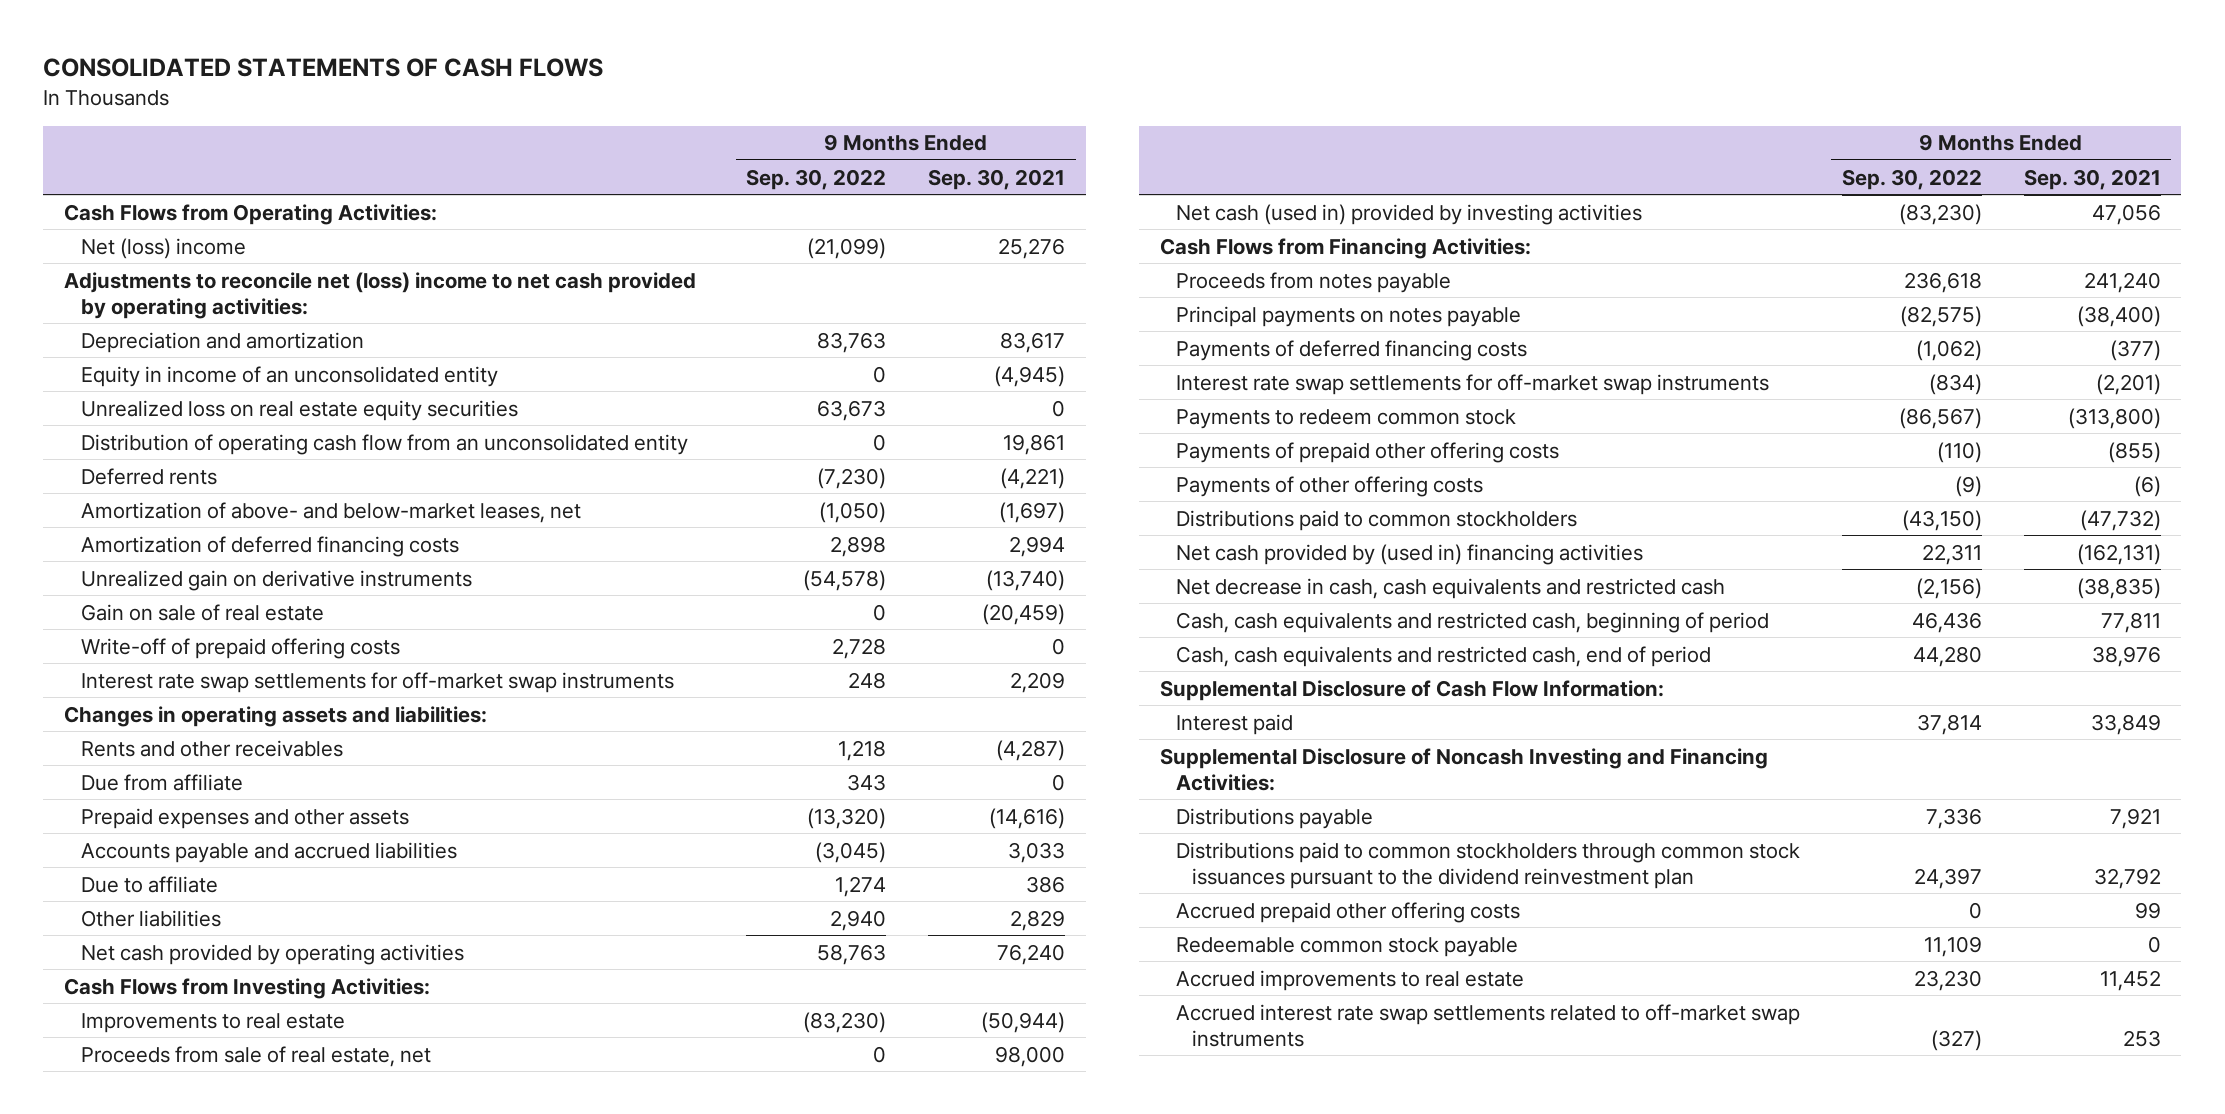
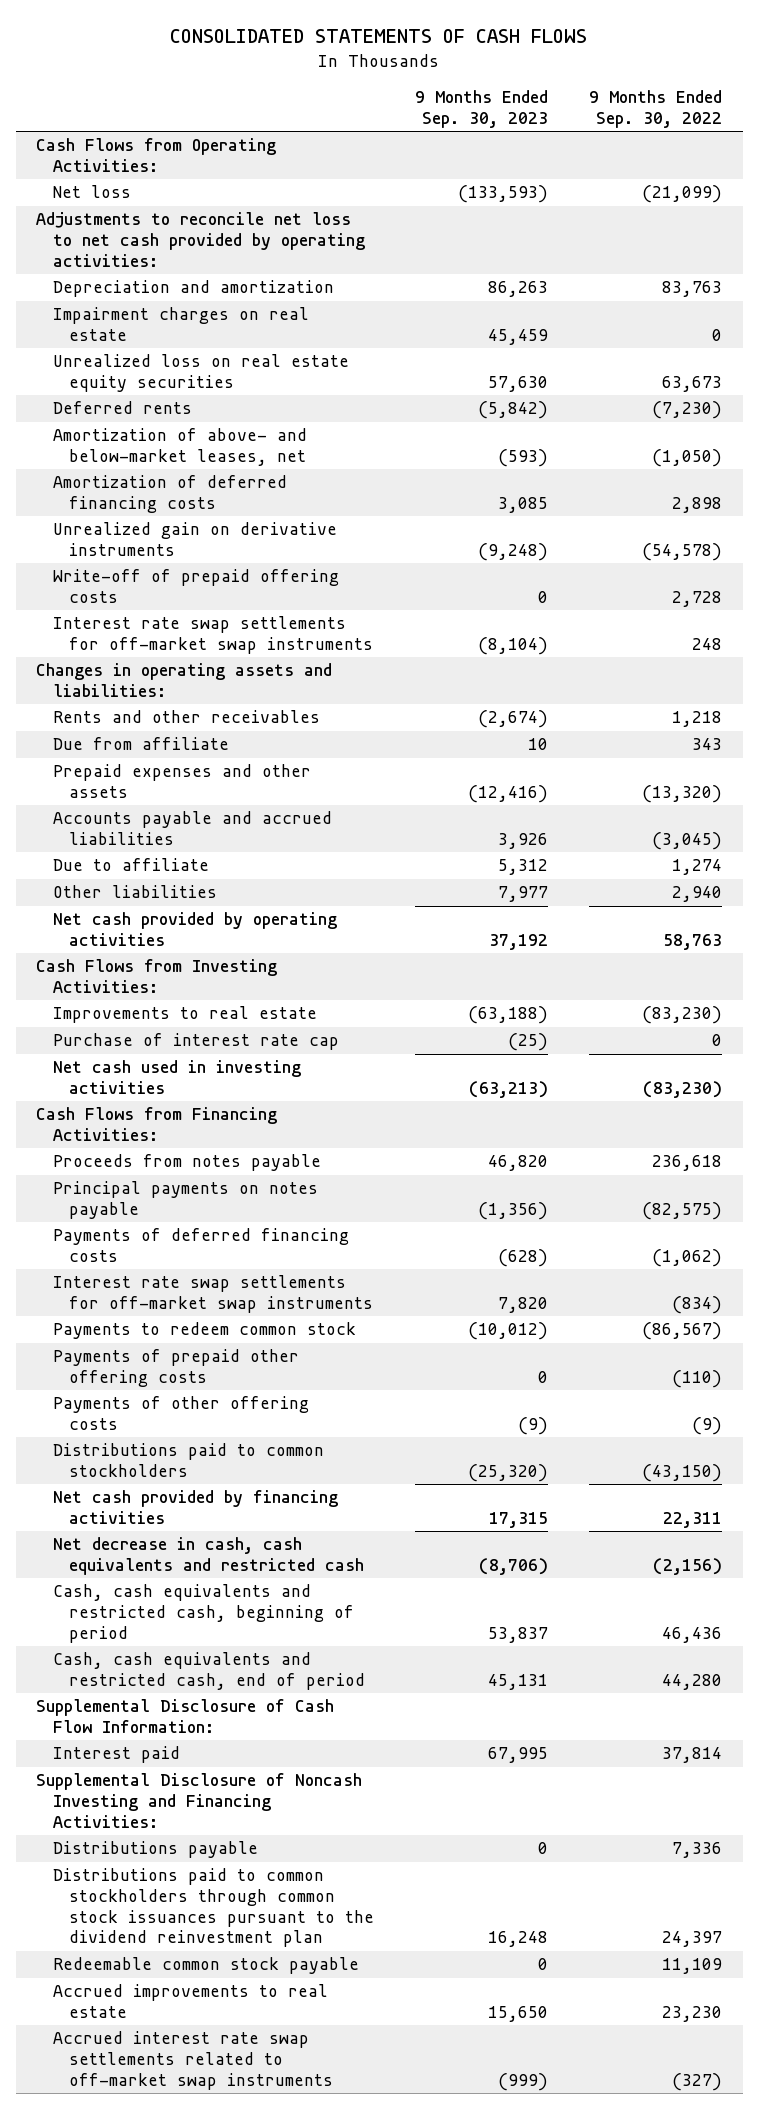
[928,168,1066,190] Sep. 30, 2021 -> none
none -> [415,90,549,129] 9 Months Ended Sep. 30, 2023
[80,237,246,259] Net (loss) income -> [52,185,131,199] Net loss
[64,271,697,319] Adjustments to reconcile net (loss) income to net cash provided by operating activities: -> [36,212,365,267] Adjustments to reconcile net loss to net cash provided by operating activities:
[80,365,498,387] Equity in income of an unconsolidated entity -> none
none -> [52,307,309,341] Impairment charges on real estate
[80,433,688,455] Distribution of operating cash flow from an unconsolidated entity -> none
[80,603,324,621] Gain on sale of real estate -> none
[80,1045,431,1067] Proceeds from sale of real estate, net -> none
none -> [52,1033,339,1051] Purchase of interest rate cap
[1175,203,1642,225] Net cash (used in) provided by investing activities -> [52,1060,301,1094] Net cash used in investing activities
[1175,543,1643,565] Net cash provided by (used in) financing activities -> [52,1490,338,1524] Net cash provided by financing activities
[1175,901,1520,923] Accrued prepaid other offering costs -> none

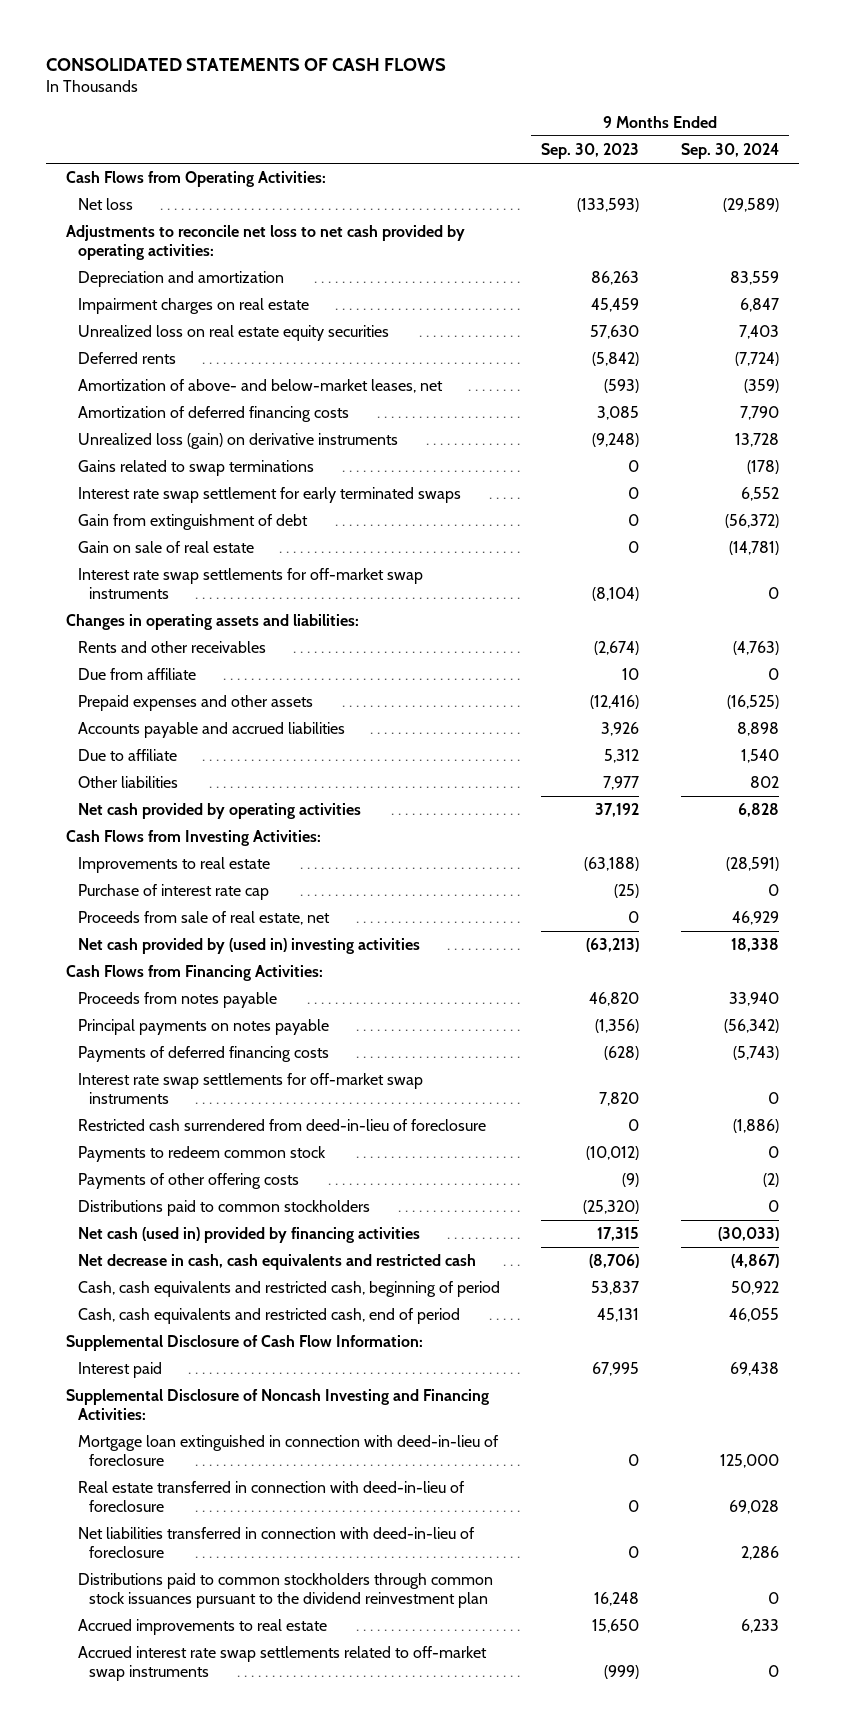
[589,90,723,129] 9 Months Ended Sep. 30, 2022 -> none
none -> [680,143,779,160] Sep. 30, 2024
[52,569,339,603] Write-off of prepaid offering costs -> none
[52,522,337,556] Unrealized gain on derivative instruments -> [77,433,398,450] Unrealized loss (gain) on derivative instruments
none -> [77,460,314,477] Gains related to swap terminations
none -> [77,487,461,504] Interest rate swap settlement for early terminated swaps
none -> [77,514,308,531] Gain from extinguishment of debt
none -> [77,541,254,554] Gain on sale of real estate
none -> [77,911,330,926] Proceeds from sale of real estate, net
[52,1060,301,1094] Net cash used in investing activities -> [77,938,420,955] Net cash provided by (used in) investing activities
none -> [77,1119,486,1132] Restricted cash surrendered from deed-in-lieu of foreclosure
[52,1349,299,1387] Payments of prepaid other offering costs -> none
[52,1490,338,1524] Net cash provided by financing activities -> [77,1227,420,1244] Net cash (used in) provided by financing activities
[52,1841,258,1859] Distributions payable -> none
none -> [77,1435,499,1467] Mortgage loan extinguished in connection with deed-in-lieu of foreclosure
none -> [77,1481,465,1513] Real estate transferred in connection with deed-in-lieu of foreclosure
none -> [77,1527,475,1559] Net liabilities transferred in connection with deed-in-lieu of foreclosure
[52,1957,359,1975] Redeemable common stock payable -> none

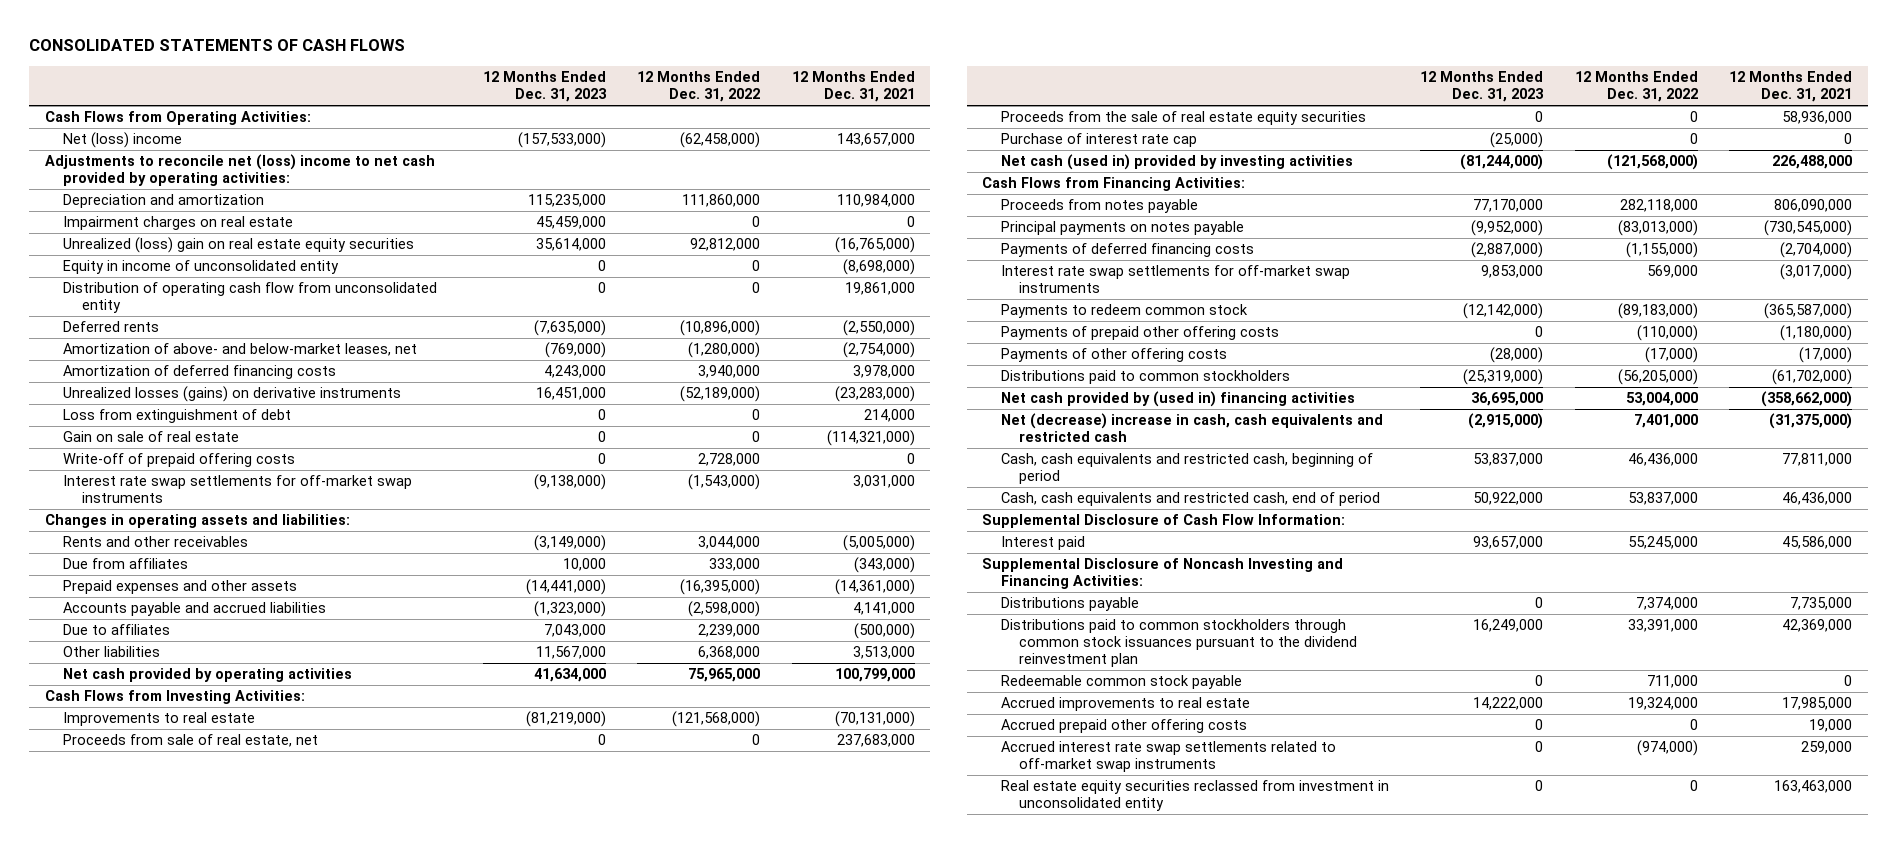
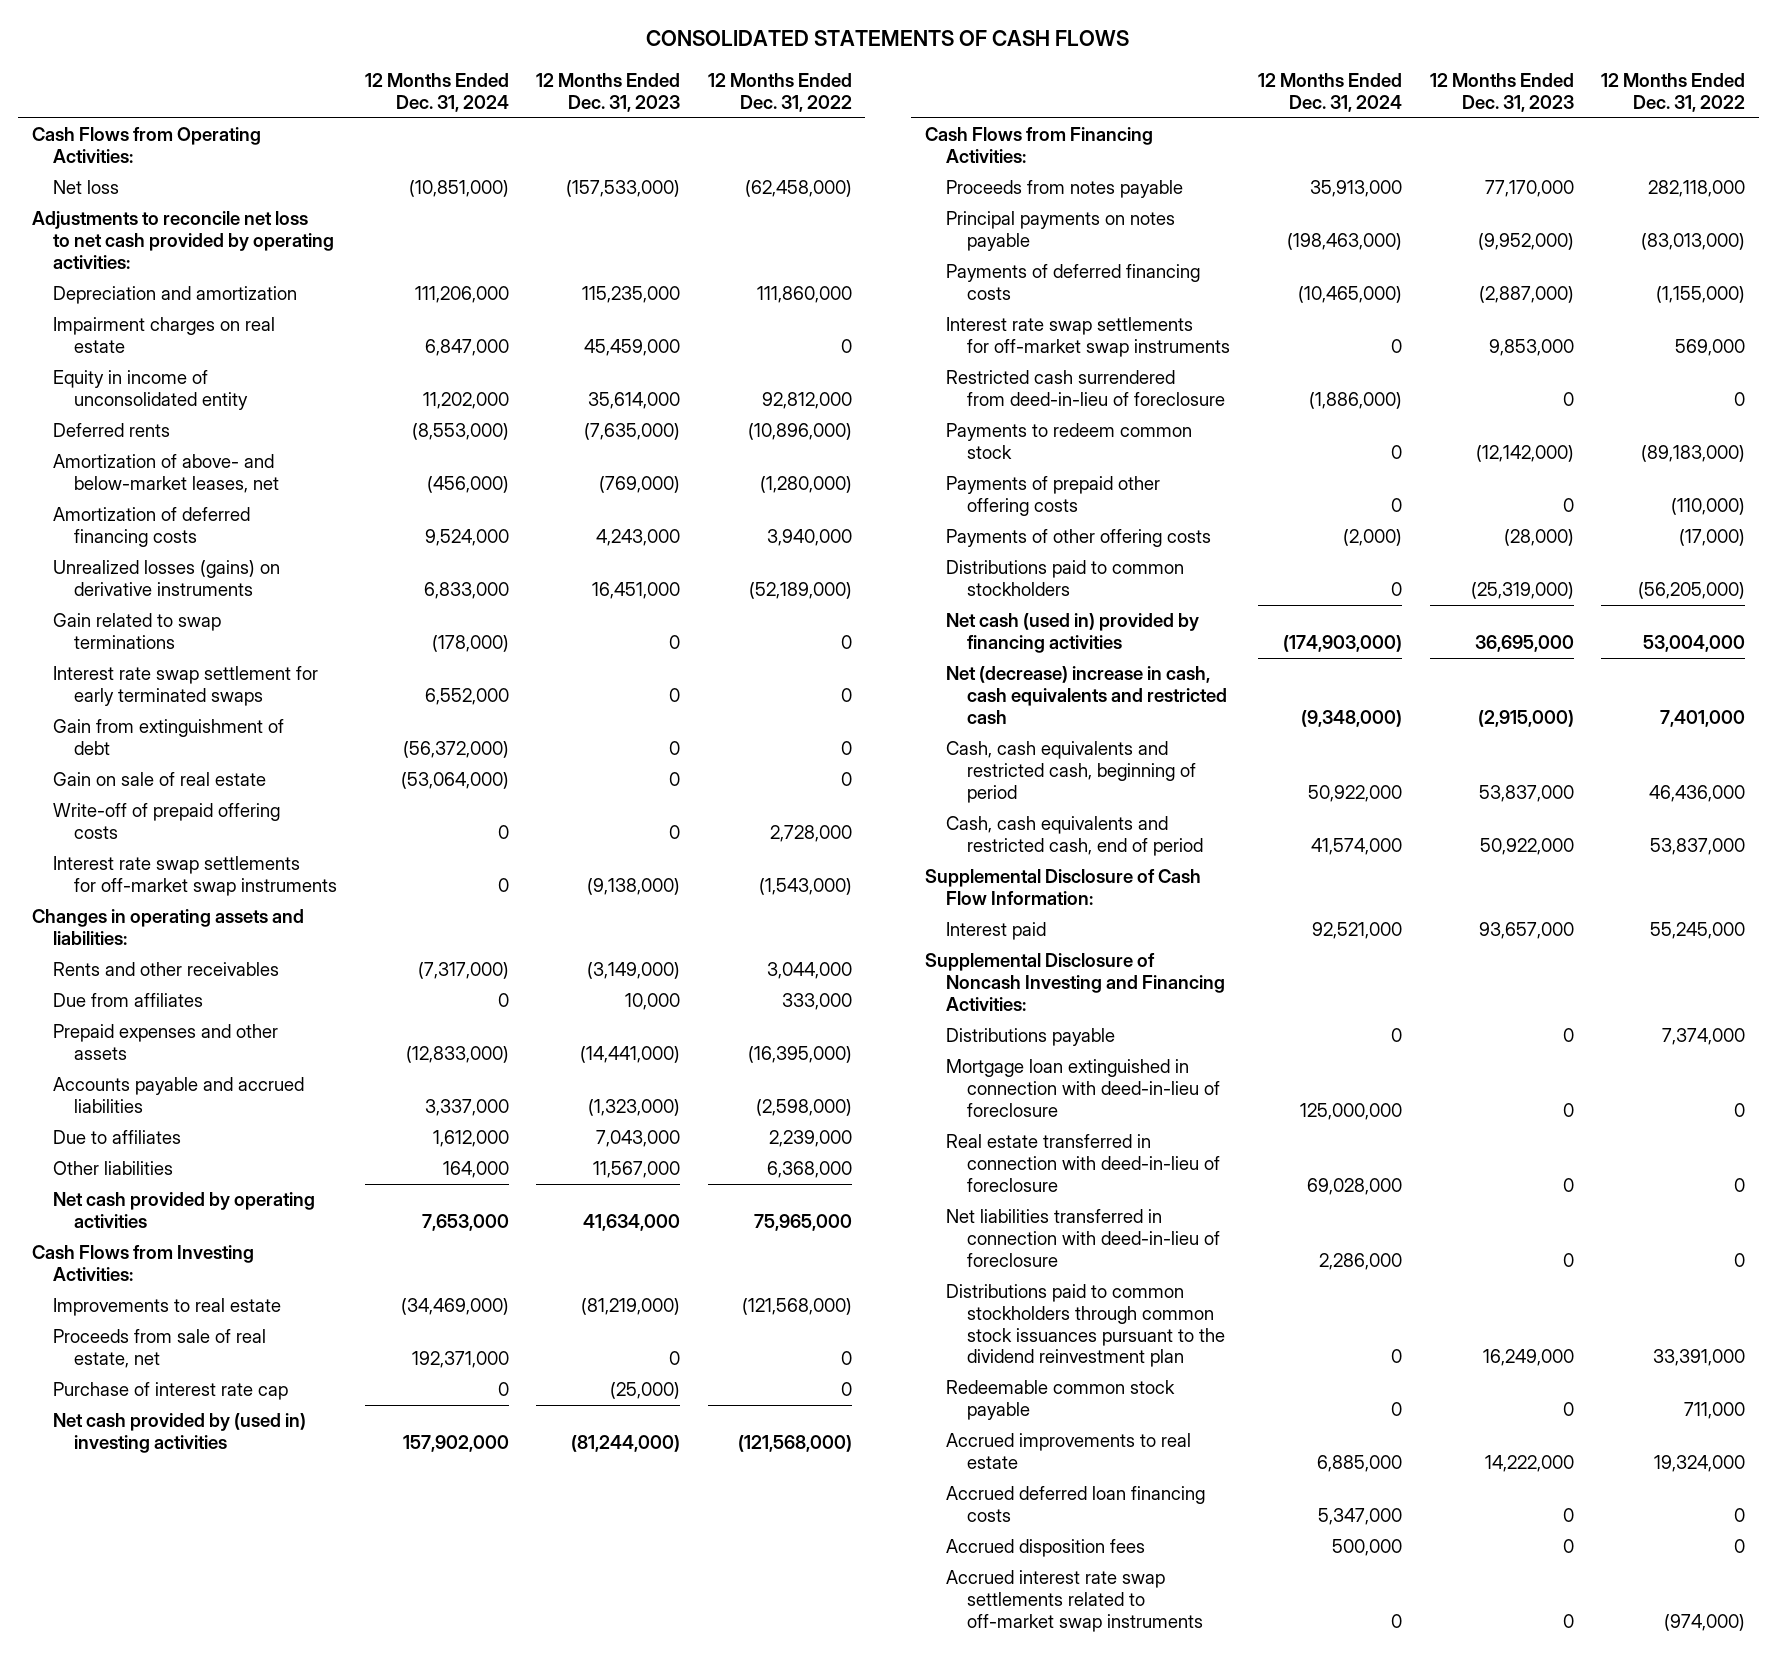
[791,71,915,103] 12 Months Ended Dec. 31, 2021 -> none
none -> [364,72,509,112] 12 Months Ended Dec. 31, 2024
[63,132,183,149] Net (loss) income -> [52,180,119,195] Net loss
[44,154,435,187] Adjustments to reconcile net (loss) income to net cash provided by operating activities: -> [31,211,334,269] Adjustments to reconcile net loss to net cash provided by operating activities:
[63,260,340,275] Equity in income of unconsolidated entity -> none
[63,282,438,314] Distribution of operating cash flow from unconsolidated entity -> none
[63,237,415,254] Unrealized (loss) gain on real estate equity securities -> [52,370,249,411] Equity in income of unconsolidated entity
none -> [52,613,221,650] Gain related to swap terminations
none -> [52,666,318,707] Interest rate swap settlement for early terminated swaps
[63,409,292,424] Loss from extinguishment of debt -> [52,719,284,756] Gain from extinguishment of debt
[1000,111,1366,126] Proceeds from the sale of real estate equity securities -> none
[1000,154,1353,171] Net cash (used in) provided by investing activities -> [52,1413,306,1454] Net cash provided by (used in) investing activities
none -> [946,370,1226,407] Restricted cash surrendered from deed-in-lieu of foreclosure
[1000,391,1355,408] Net cash provided by (used in) financing activities -> [946,613,1200,654] Net cash (used in) provided by financing activities
none -> [946,1059,1221,1117] Mortgage loan extinguished in connection with deed-in-lieu of foreclosure
none -> [946,1134,1221,1192] Real estate transferred in connection with deed-in-lieu of foreclosure
none -> [946,1209,1221,1267] Net liabilities transferred in connection with deed-in-lieu of foreclosure
[1000,719,1247,734] Accrued prepaid other offering costs -> none
none -> [946,1486,1206,1523] Accrued deferred loan financing costs
none -> [946,1539,1146,1558] Accrued disposition fees
[1000,780,1389,812] Real estate equity securities reclassed from investment in unconsolidated entity -> none

